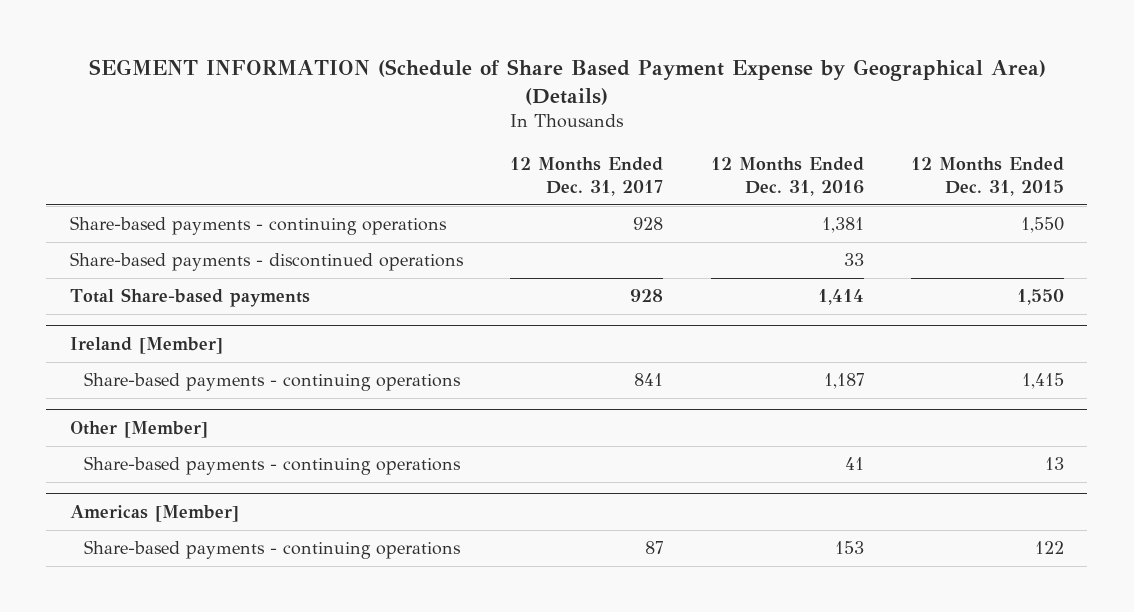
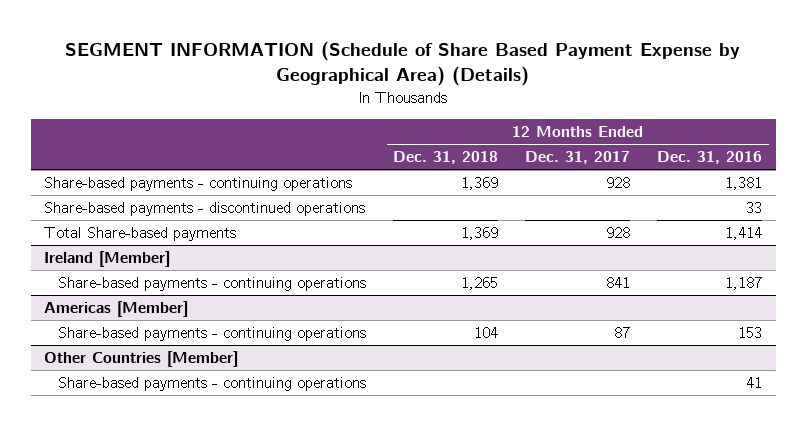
[910,156,1064,196] 12 Months Ended Dec. 31, 2015 -> none
none -> [393,151,499,165] Dec. 31, 2018
[69,421,208,439] Other [Member] -> none
[83,456,461,476] Share-based payments - continuing operations -> none
none -> [44,351,239,368] Other Countries [Member]
none -> [58,377,367,392] Share-based payments - continuing operations

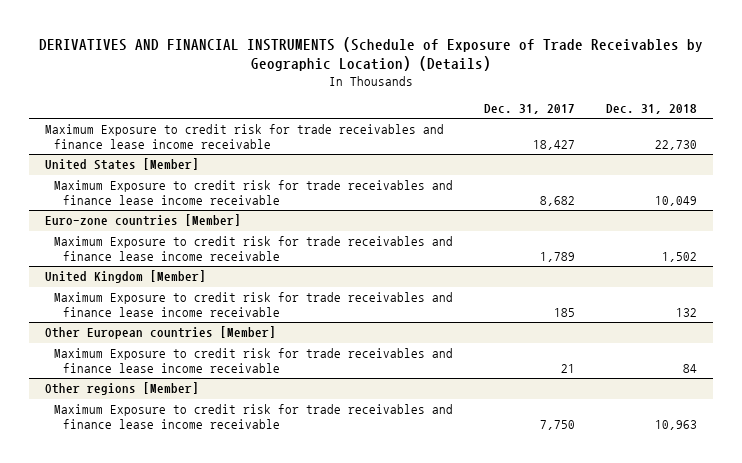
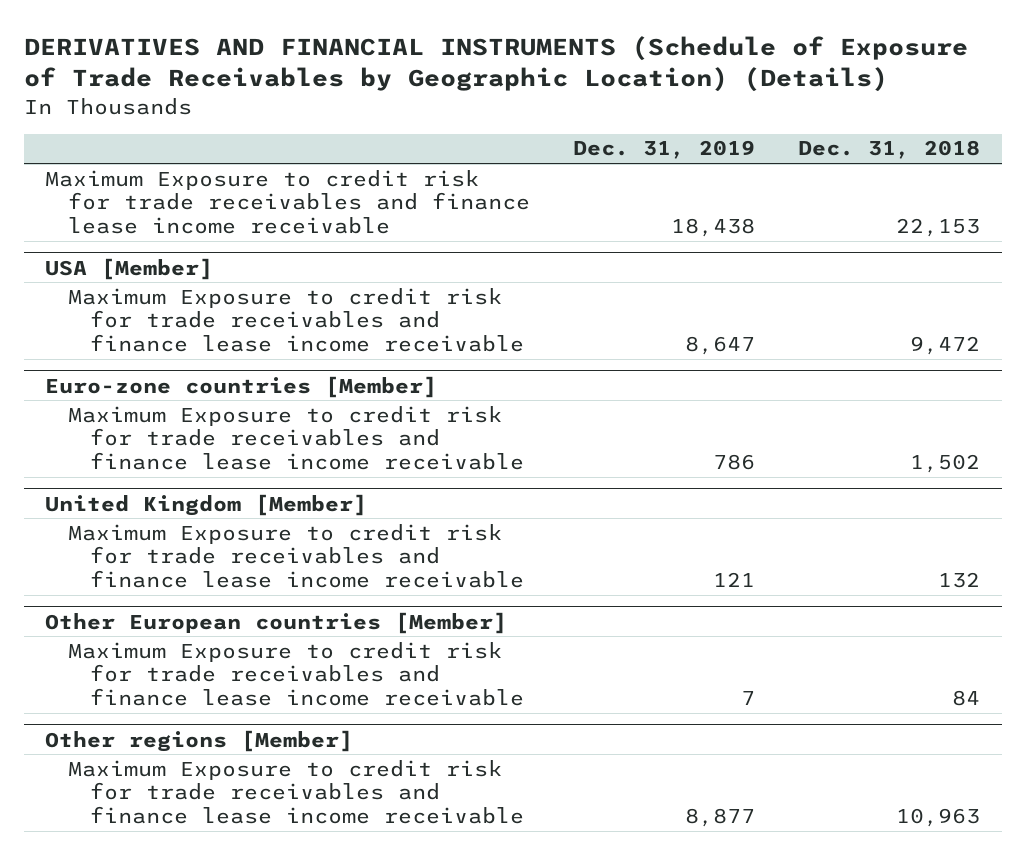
[484,103,576,114] Dec. 31, 2017 -> none
none -> [572,140,755,160] Dec. 31, 2019
[655,139,698,150] 22,730 -> [896,218,981,238] 22,153
[44,158,199,171] United States [Member] -> [45,257,214,280] USA [Member]
[655,195,698,206] 10,049 -> [910,336,981,356] 9,472

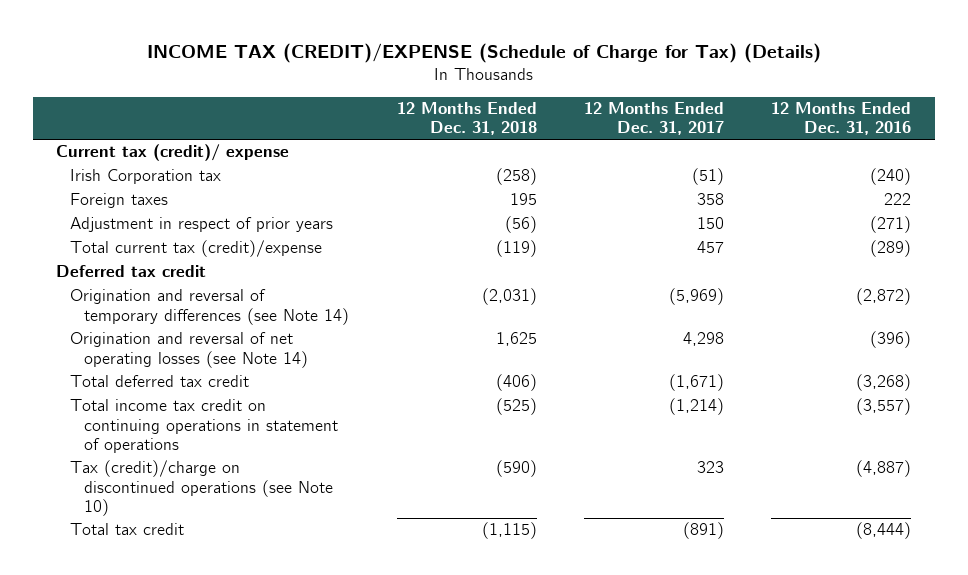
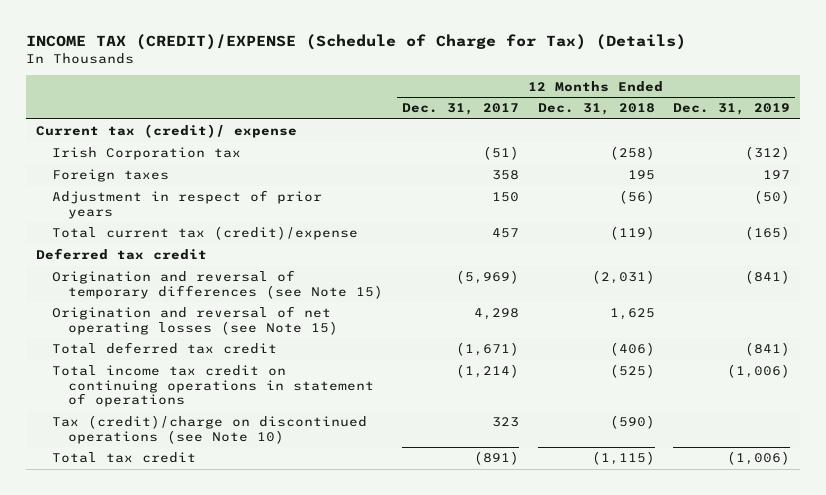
[771,101,912,136] 12 Months Ended Dec. 31, 2016 -> none
none -> [673,103,791,116] Dec. 31, 2019
[70,289,350,325] Origination and reversal of temporary differences (see Note 14) -> [51,270,384,299] Origination and reversal of temporary differences (see Note 15)
[70,332,309,368] Origination and reversal of net operating losses (see Note 14) -> [51,306,339,335] Origination and reversal of net operating losses (see Note 15)

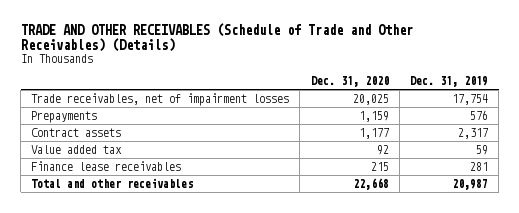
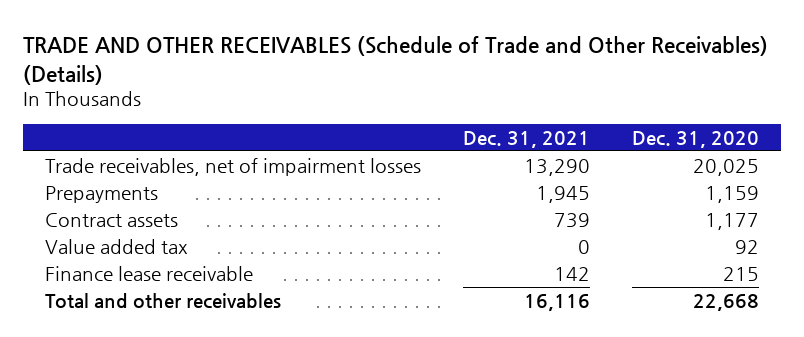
[409,76,488,88] Dec. 31, 2019 -> none
none -> [463,130,591,148] Dec. 31, 2021
[31,160,182,171] Finance lease receivables -> [44,266,253,282] Finance lease receivable

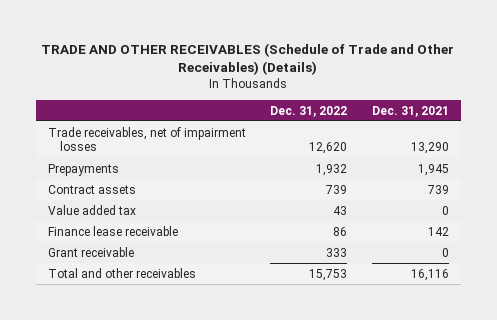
[632,130,760,148] Dec. 31, 2020 -> none
none -> [270,105,348,117] Dec. 31, 2022
none -> [47,246,134,257] Grant receivable

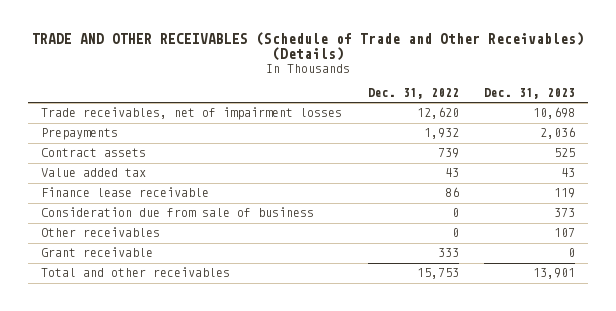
[371,105,449,117] Dec. 31, 2021 -> none
none -> [484,87,576,99] Dec. 31, 2023
none -> [40,207,314,218] Consideration due from sale of business
none -> [40,227,160,238] Other receivables

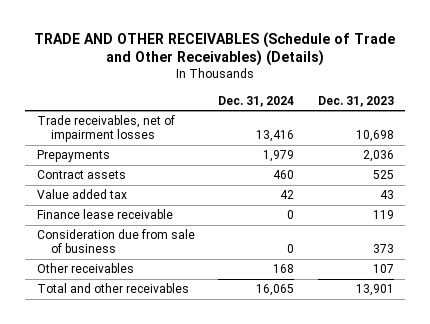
[367,87,459,99] Dec. 31, 2022 -> none
none -> [218,95,295,107] Dec. 31, 2024
[40,247,153,258] Grant receivable -> none

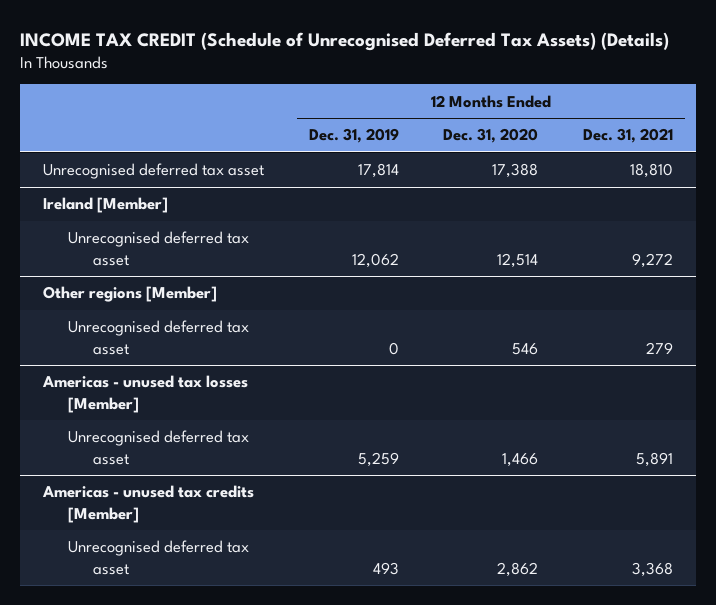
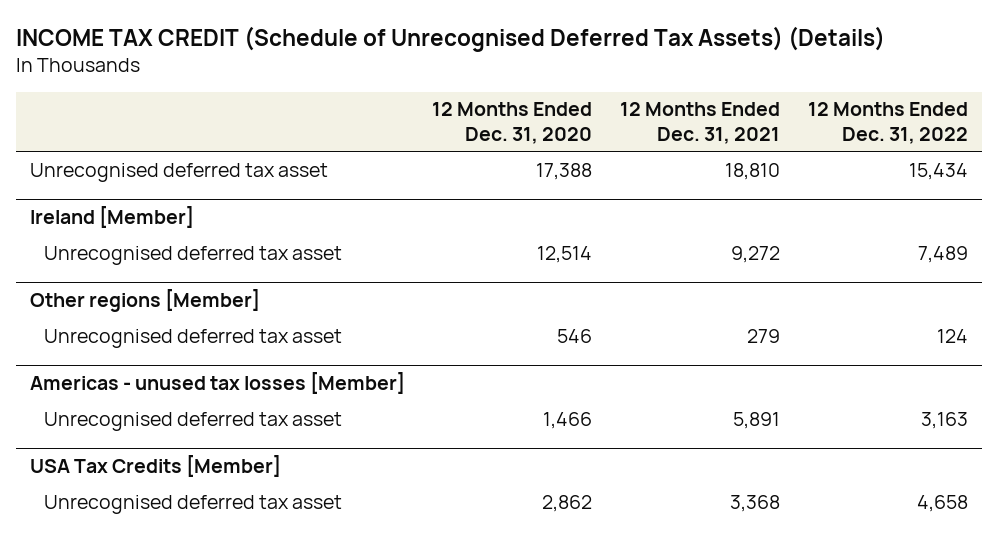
[308,128,399,144] Dec. 31, 2019 -> none
none -> [807,102,968,144] 12 Months Ended Dec. 31, 2022
[41,485,254,523] Americas - unused tax credits [Member] -> [29,455,281,478] USA Tax Credits [Member]

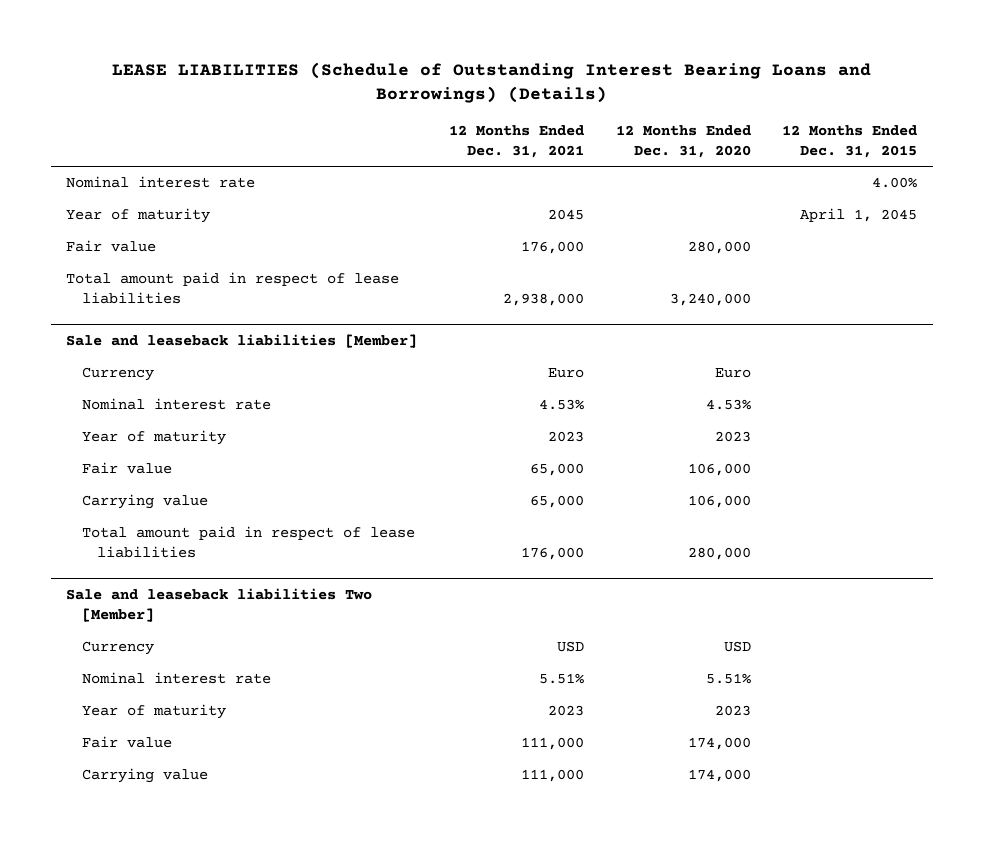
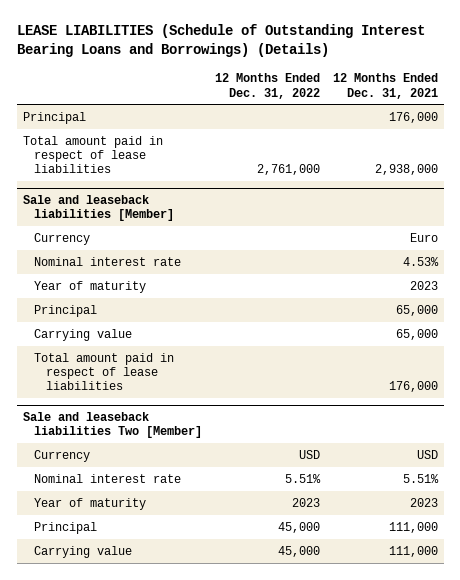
[615,124,751,158] 12 Months Ended Dec. 31, 2020 -> none
[782,124,918,158] 12 Months Ended Dec. 31, 2015 -> none
none -> [214,73,320,99] 12 Months Ended Dec. 31, 2022
[66,176,256,189] Nominal interest rate -> none
[66,208,211,224] Year of maturity -> none
[66,240,157,253] Fair value -> [22,111,86,124] Principal
[81,462,172,475] Fair value -> [34,304,98,317] Principal
[81,736,172,749] Fair value -> [34,521,98,534] Principal

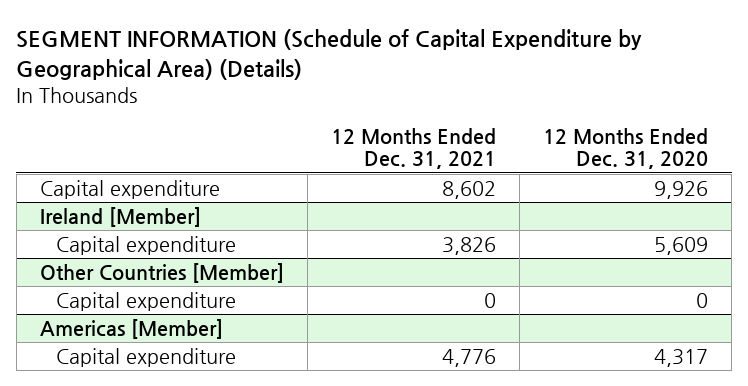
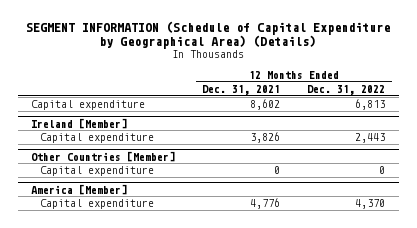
[542,127,708,170] 12 Months Ended Dec. 31, 2020 -> none
none -> [307,84,386,95] Dec. 31, 2022
[39,319,223,340] Americas [Member] -> [31,183,128,195] America [Member]

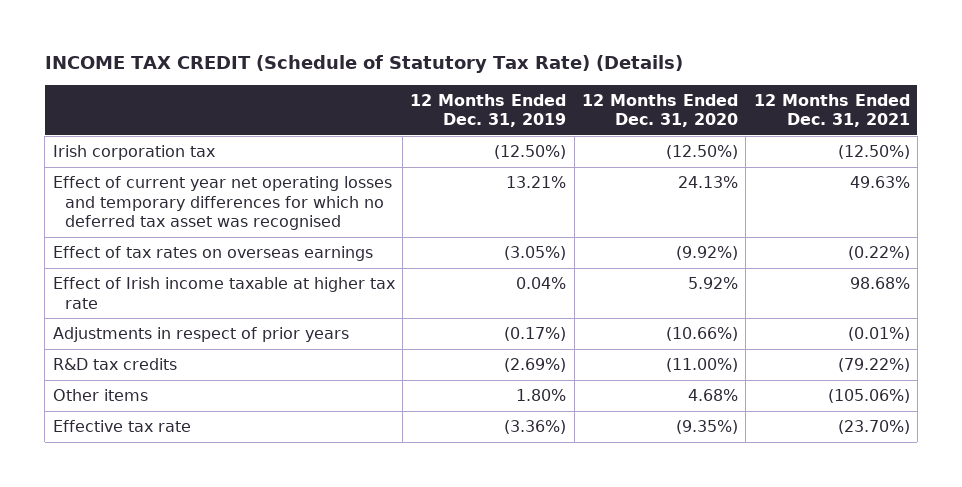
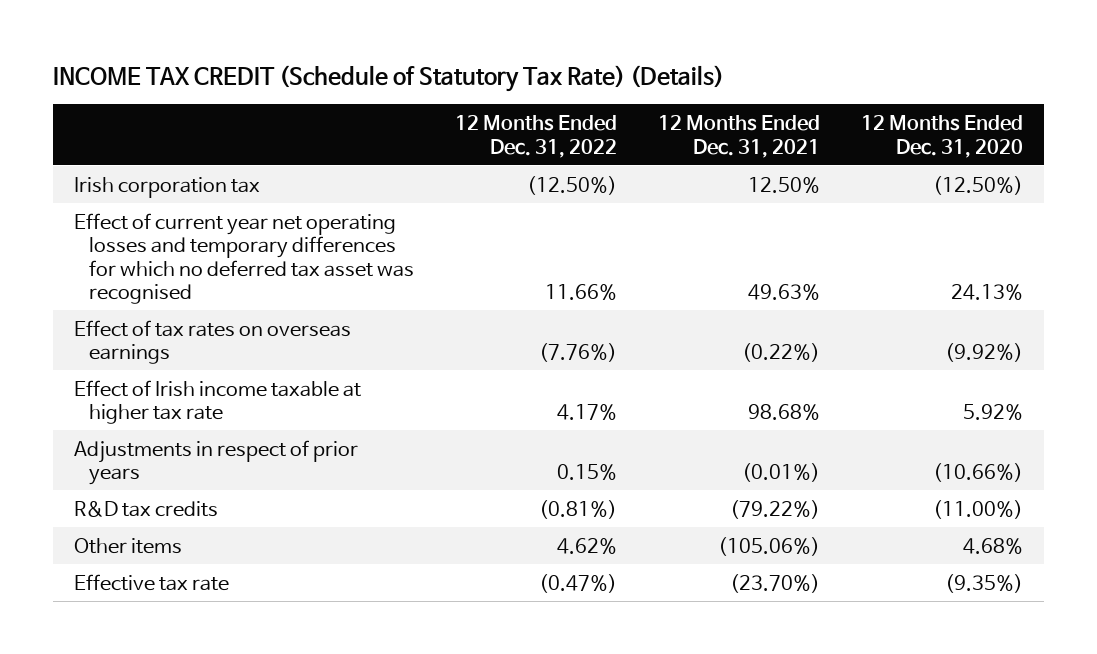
[410,93,567,128] 12 Months Ended Dec. 31, 2019 -> none
none -> [455,115,618,158] 12 Months Ended Dec. 31, 2022
[837,145,910,160] (12.50%) -> [748,176,821,193] 12.50%

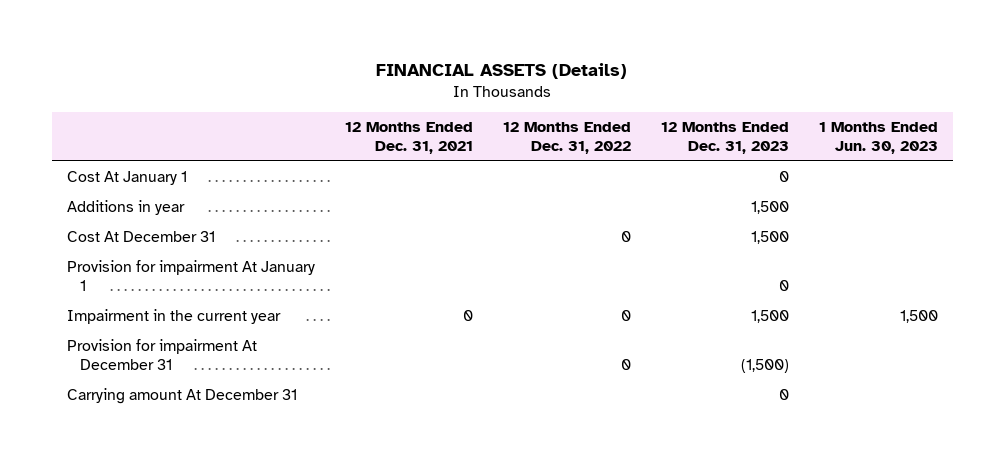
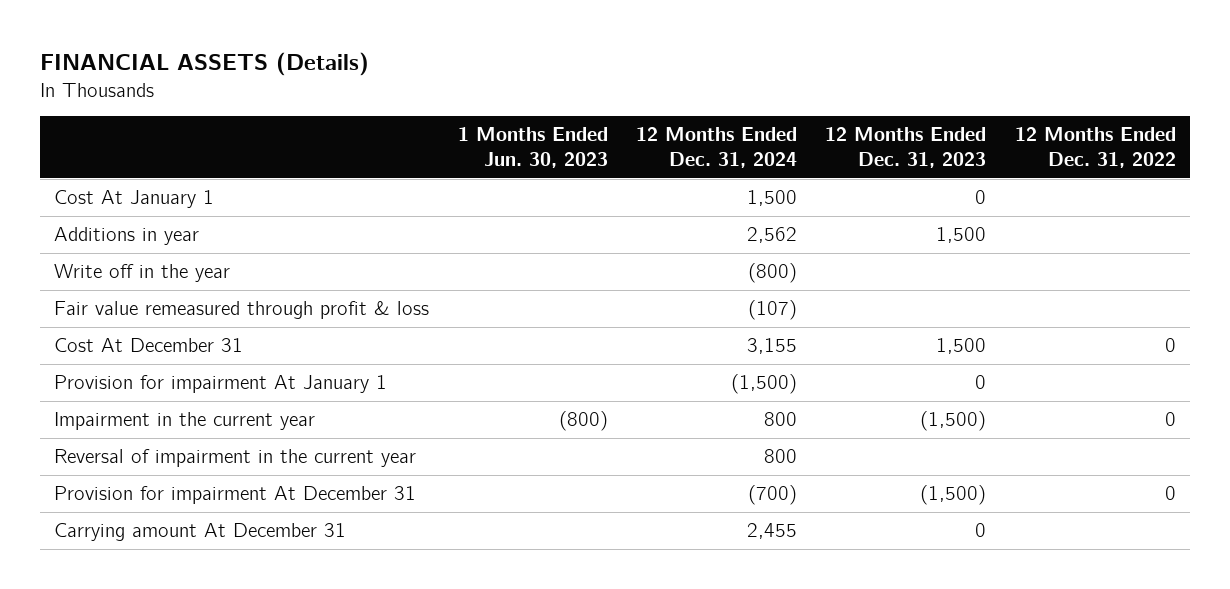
[344,122,473,155] 12 Months Ended Dec. 31, 2021 -> none
none -> [636,127,798,169] 12 Months Ended Dec. 31, 2024
none -> [54,264,231,283] Write off in the year
none -> [54,301,430,320] Fair value remeasured through profit & loss
[750,310,789,324] 1,500 -> [920,411,987,432] (1,500)
[900,310,939,324] 1,500 -> [558,411,608,432] (800)
none -> [54,449,417,468] Reversal of impairment in the current year

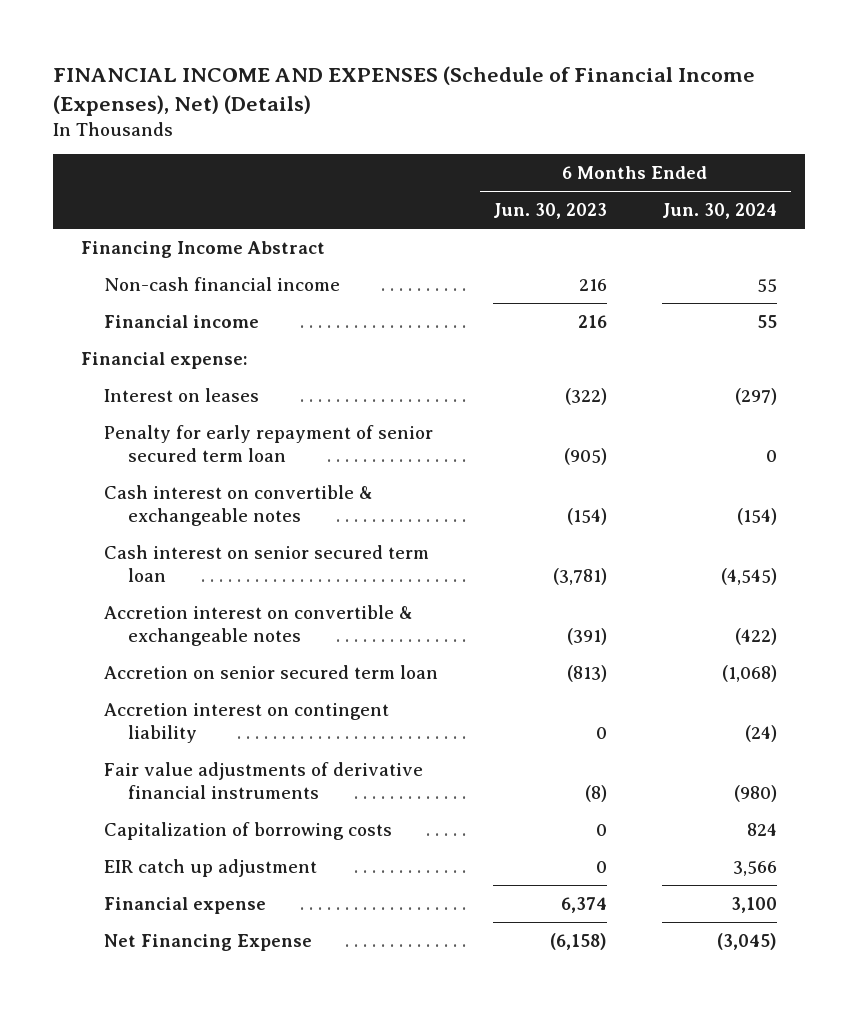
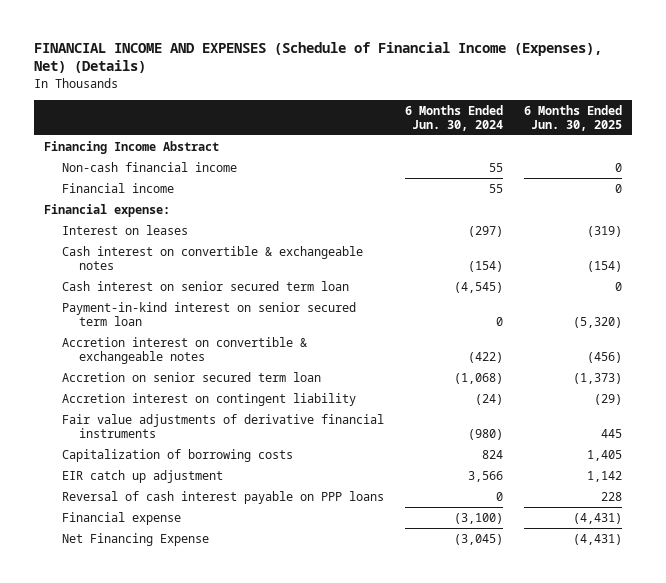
[493,203,608,220] Jun. 30, 2023 -> none
none -> [523,104,622,131] 6 Months Ended Jun. 30, 2025
[104,424,434,462] Penalty for early repayment of senior secured term loan -> none
none -> [61,301,356,326] Payment-in-kind interest on senior secured term loan
none -> [61,490,384,504] Reversal of cash interest payable on PPP loans
[731,896,778,913] 3,100 -> [453,512,503,524] (3,100)

